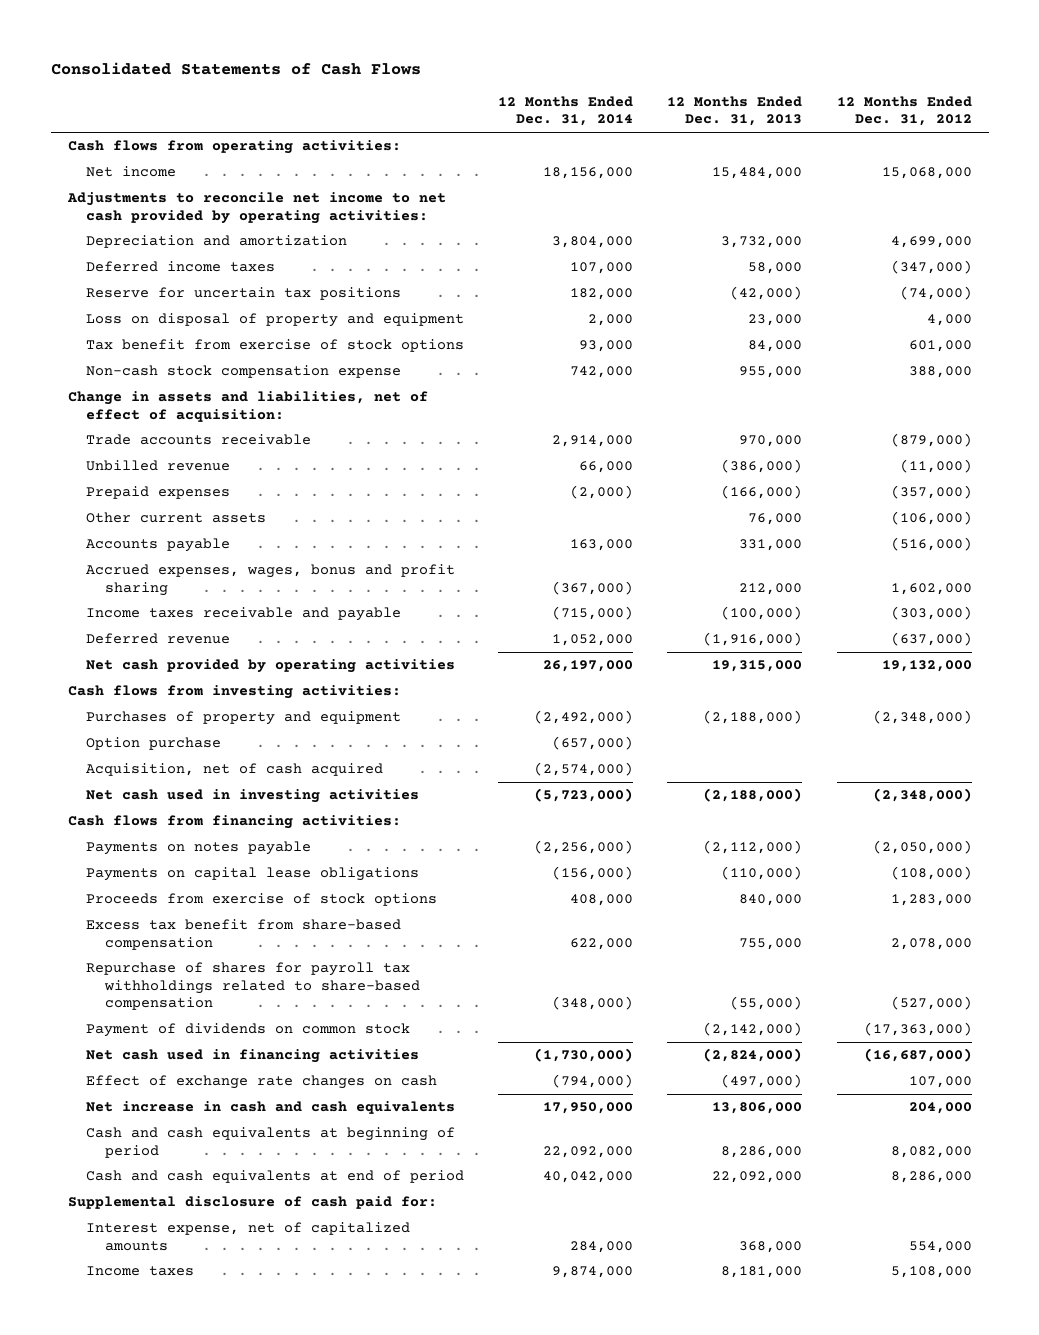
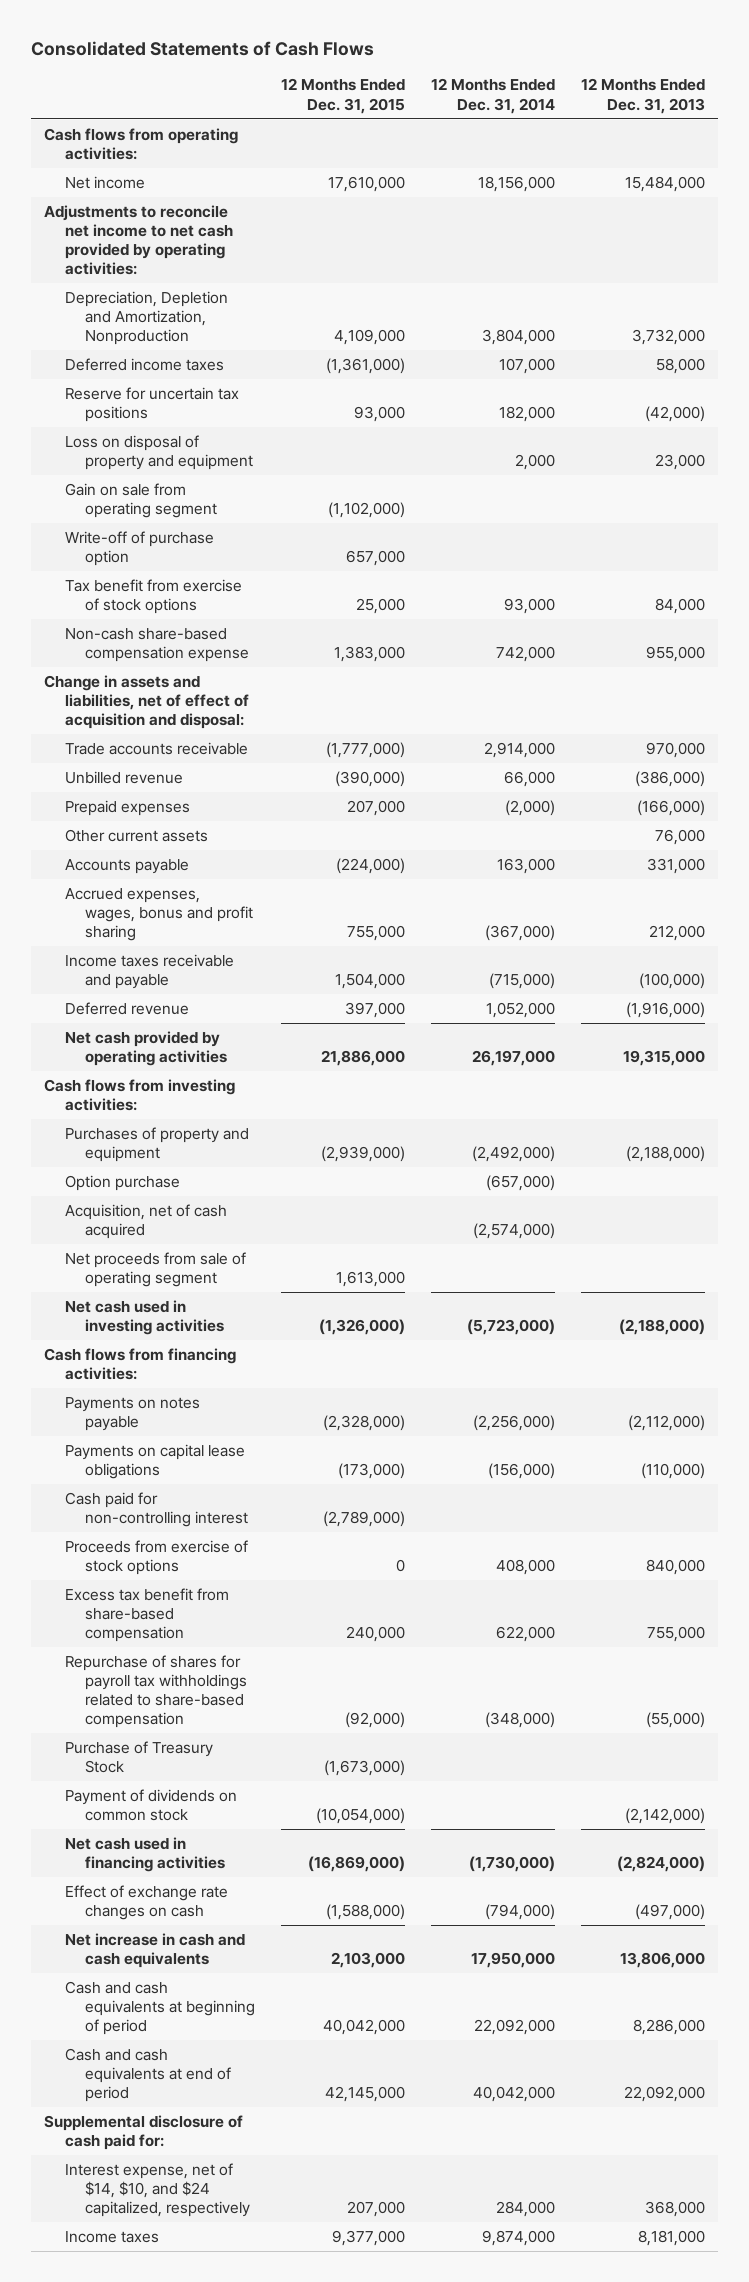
[836,96,972,127] 12 Months Ended Dec. 31, 2012 -> none
none -> [281,78,406,114] 12 Months Ended Dec. 31, 2015
[86,235,348,249] Depreciation and amortization -> [64,291,228,346] Depreciation, Depletion and Amortization, Nonproduction
none -> [64,483,218,519] Gain on sale from operating segment
none -> [64,531,214,567] Write-off of purchase option
[86,365,402,379] Non-cash stock compensation expense -> [64,628,250,663] Non-cash share-based compensation expense
[67,391,428,422] Change in assets and liabilities, net of effect of acquisition: -> [43,675,249,730] Change in assets and liabilities, net of effect of acquisition and disposal:
none -> [64,1252,246,1288] Net proceeds from sale of operating segment
none -> [64,1492,249,1528] Cash paid for non-controlling interest
none -> [64,1741,213,1774] Purchase of Treasury Stock
[86,1222,411,1251] Interest expense, net of capitalized amounts -> [64,2163,251,2218] Interest expense, net of $14, $10, and $24 capitalized, respectively

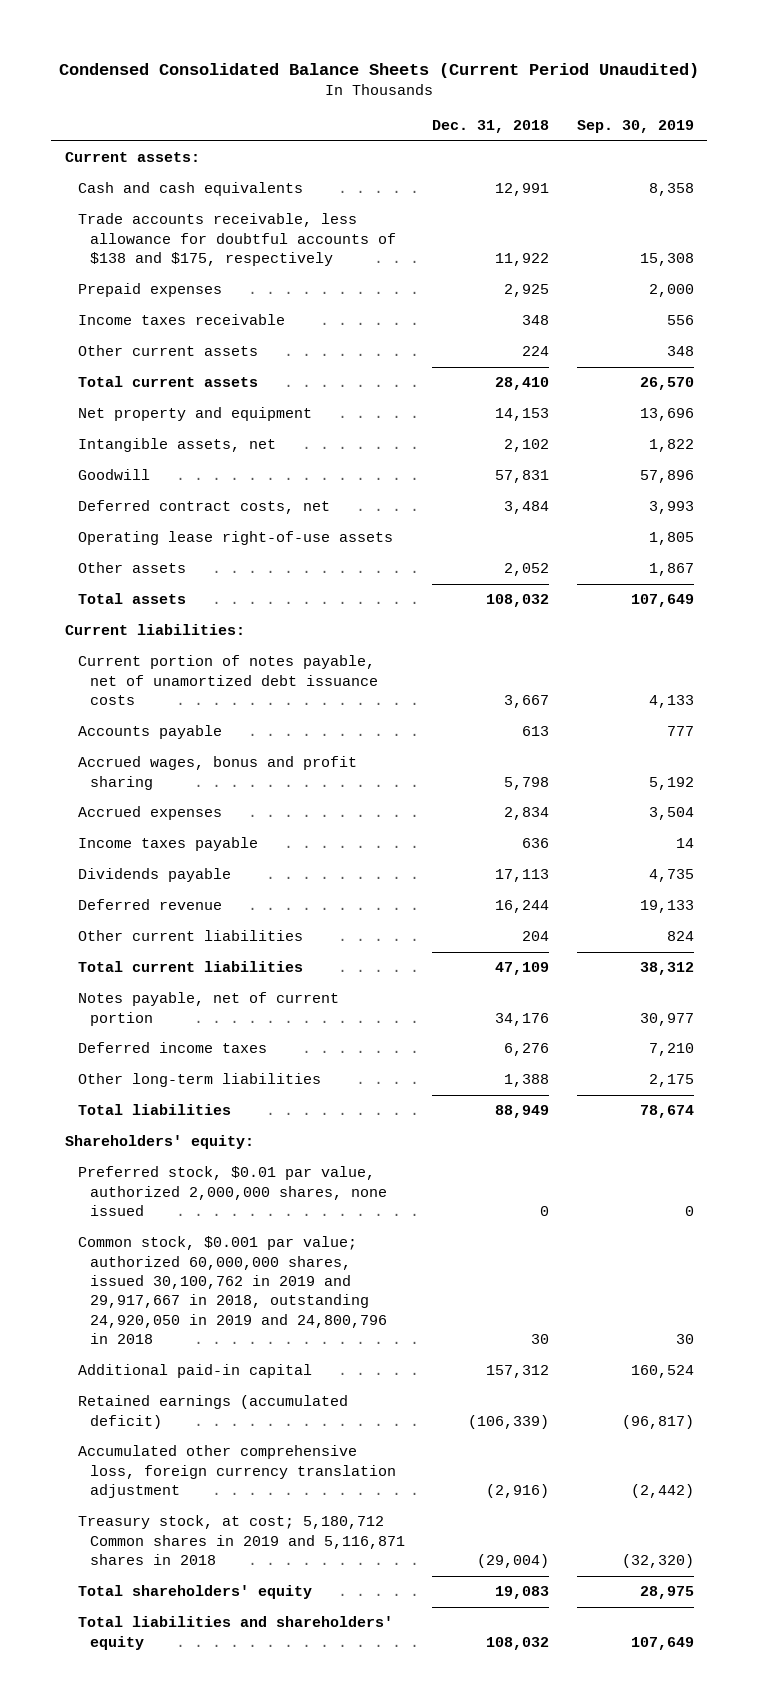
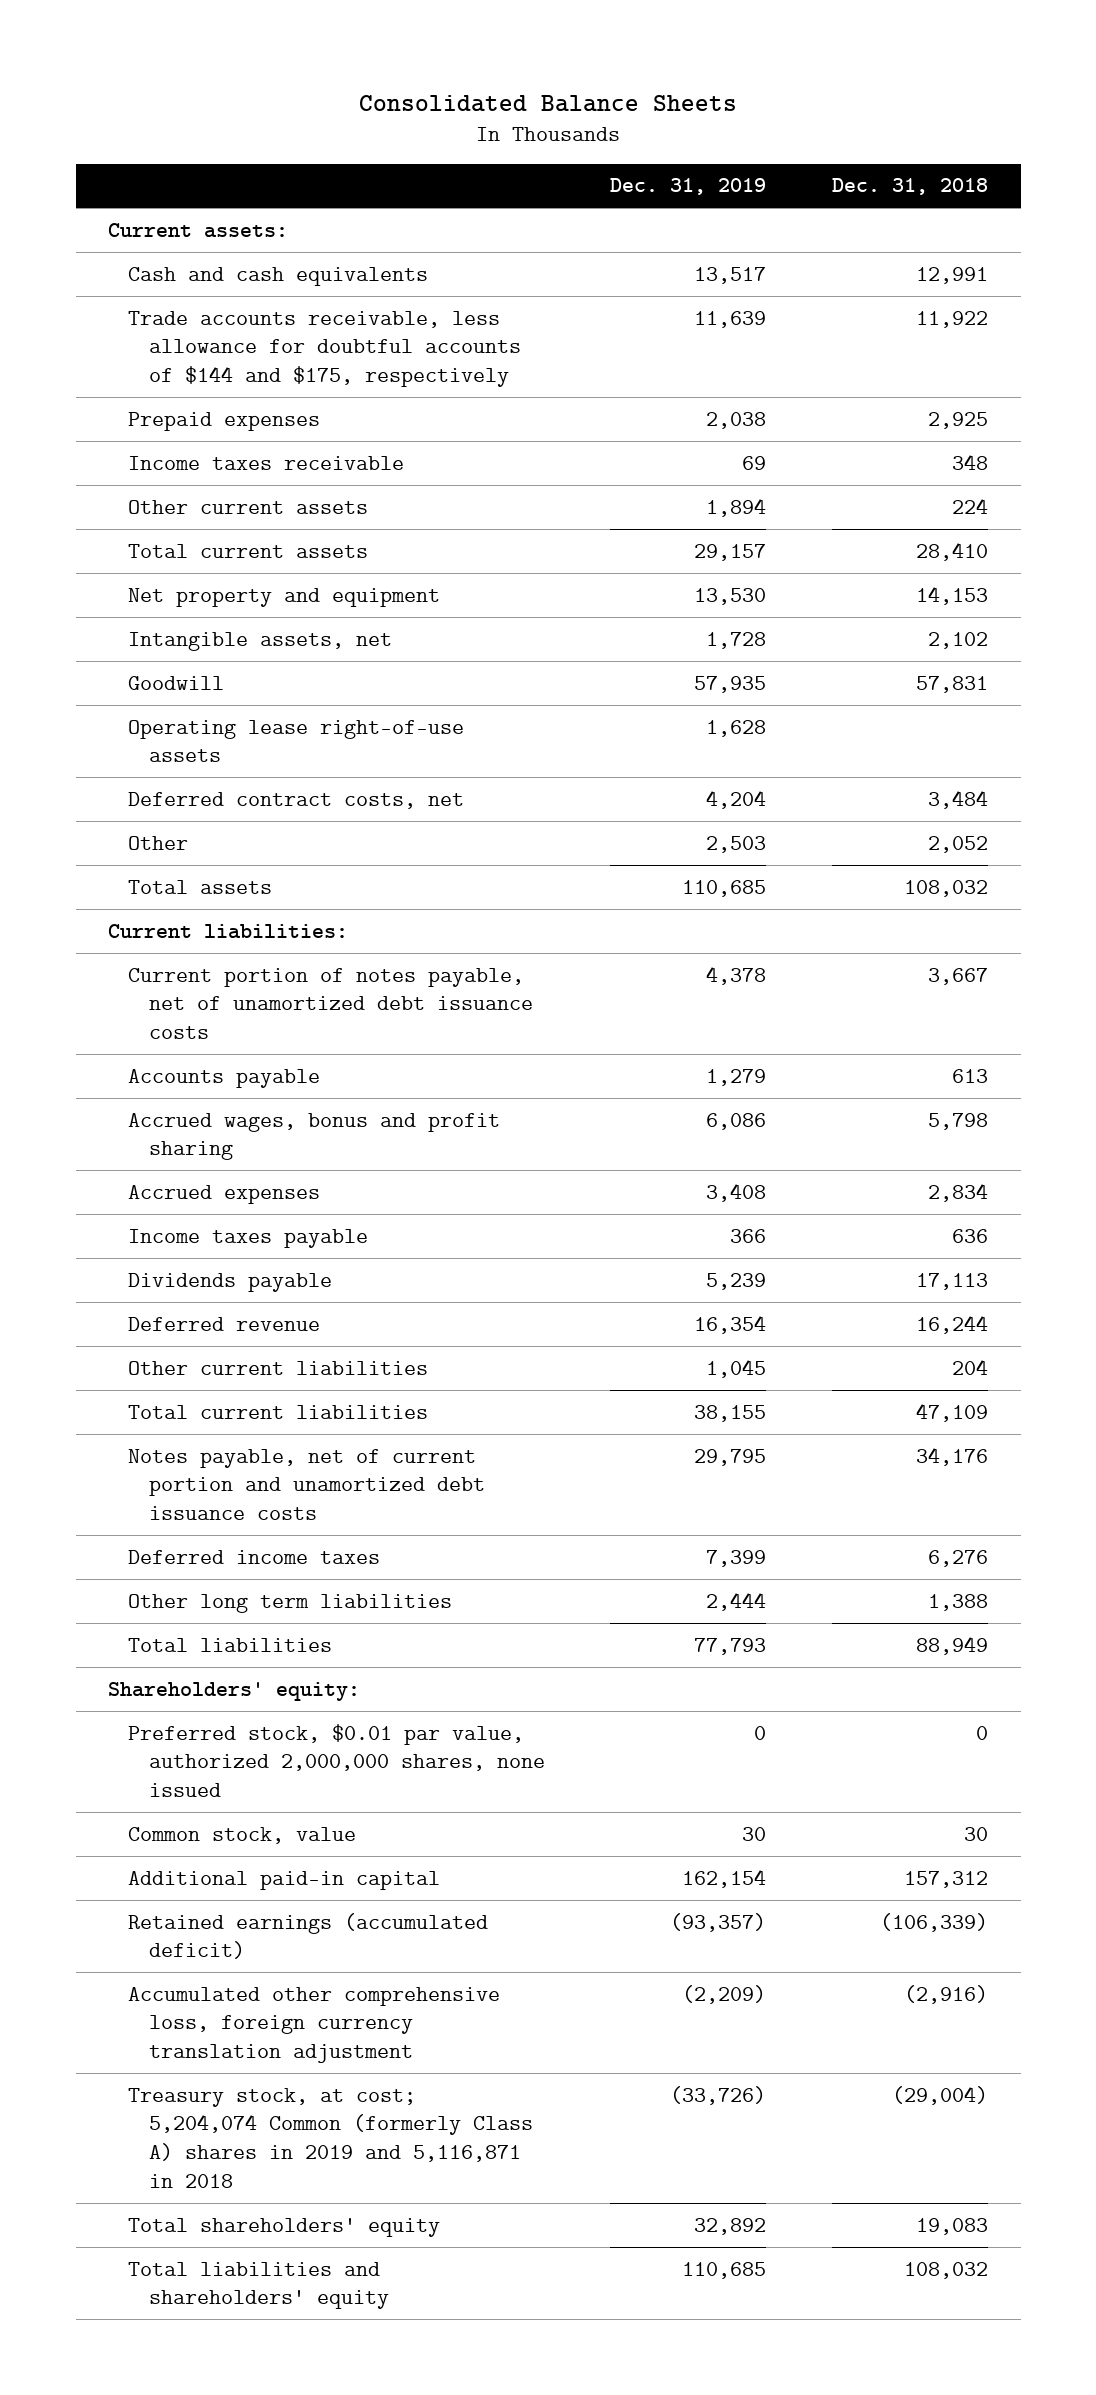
[59,62,700,78] Condensed Consolidated Balance Sheets (Current Period Unaudited) -> [359,94,738,112] Consolidated Balance Sheets
[576,119,694,133] Sep. 30, 2019 -> none
none -> [610,178,767,196] Dec. 31, 2019
[77,213,397,267] Trade accounts receivable, less allowance for doubtful accounts of $138 and $175, respectively -> [128,310,521,388] Trade accounts receivable, less allowance for doubtful accounts of $144 and $175, respectively
[77,500,330,515] Deferred contract costs, net -> [128,791,465,809] Deferred contract costs, net
[77,562,186,574] Other assets -> [128,835,189,850] Other
[77,992,339,1026] Notes payable, net of current portion -> [128,1448,485,1521] Notes payable, net of current portion and unamortized debt issuance costs
[77,1073,321,1088] Other long-term liabilities -> [128,1593,453,1613] Other long term liabilities
[77,1236,388,1345] Common stock, $0.001 par value; authorized 60,000,000 shares, issued 30,100,762 in 2019 and 29,917,667 in 2018, outstanding 24,920,050 in 2019 and 24,800,796 in 2018 -> [128,1826,357,1844] Common stock, value
[77,1515,406,1566] Treasury stock, at cost; 5,180,712 Common shares in 2019 and 5,116,871 shares in 2018 -> [128,2087,533,2188] Treasury stock, at cost; 5,204,074 Common (formerly Class A) shares in 2019 and 5,116,871 in 2018

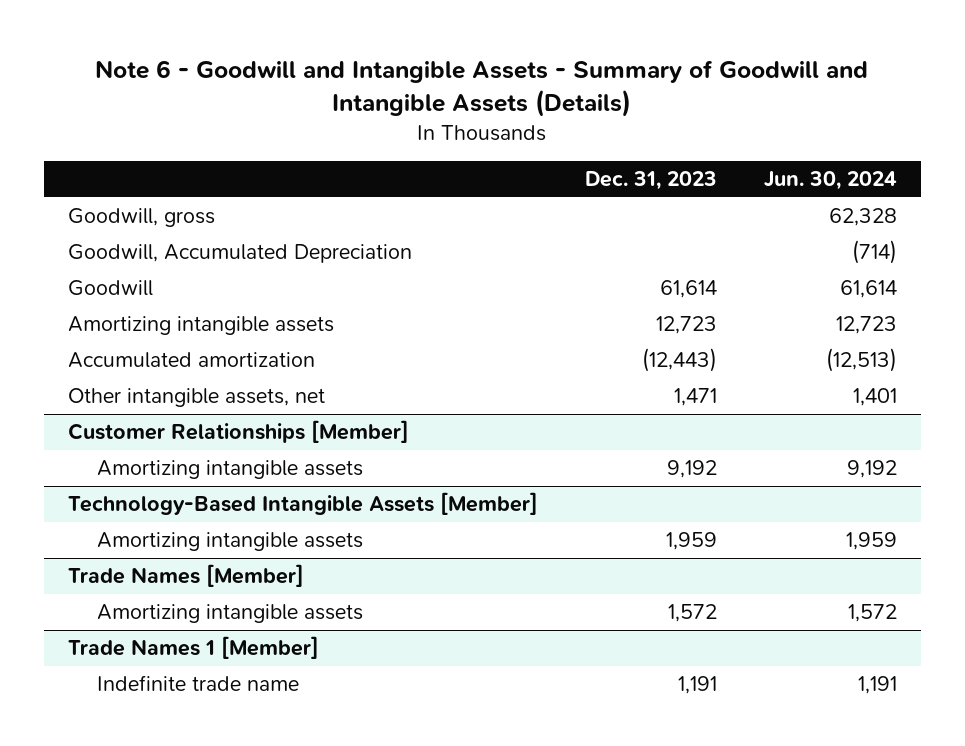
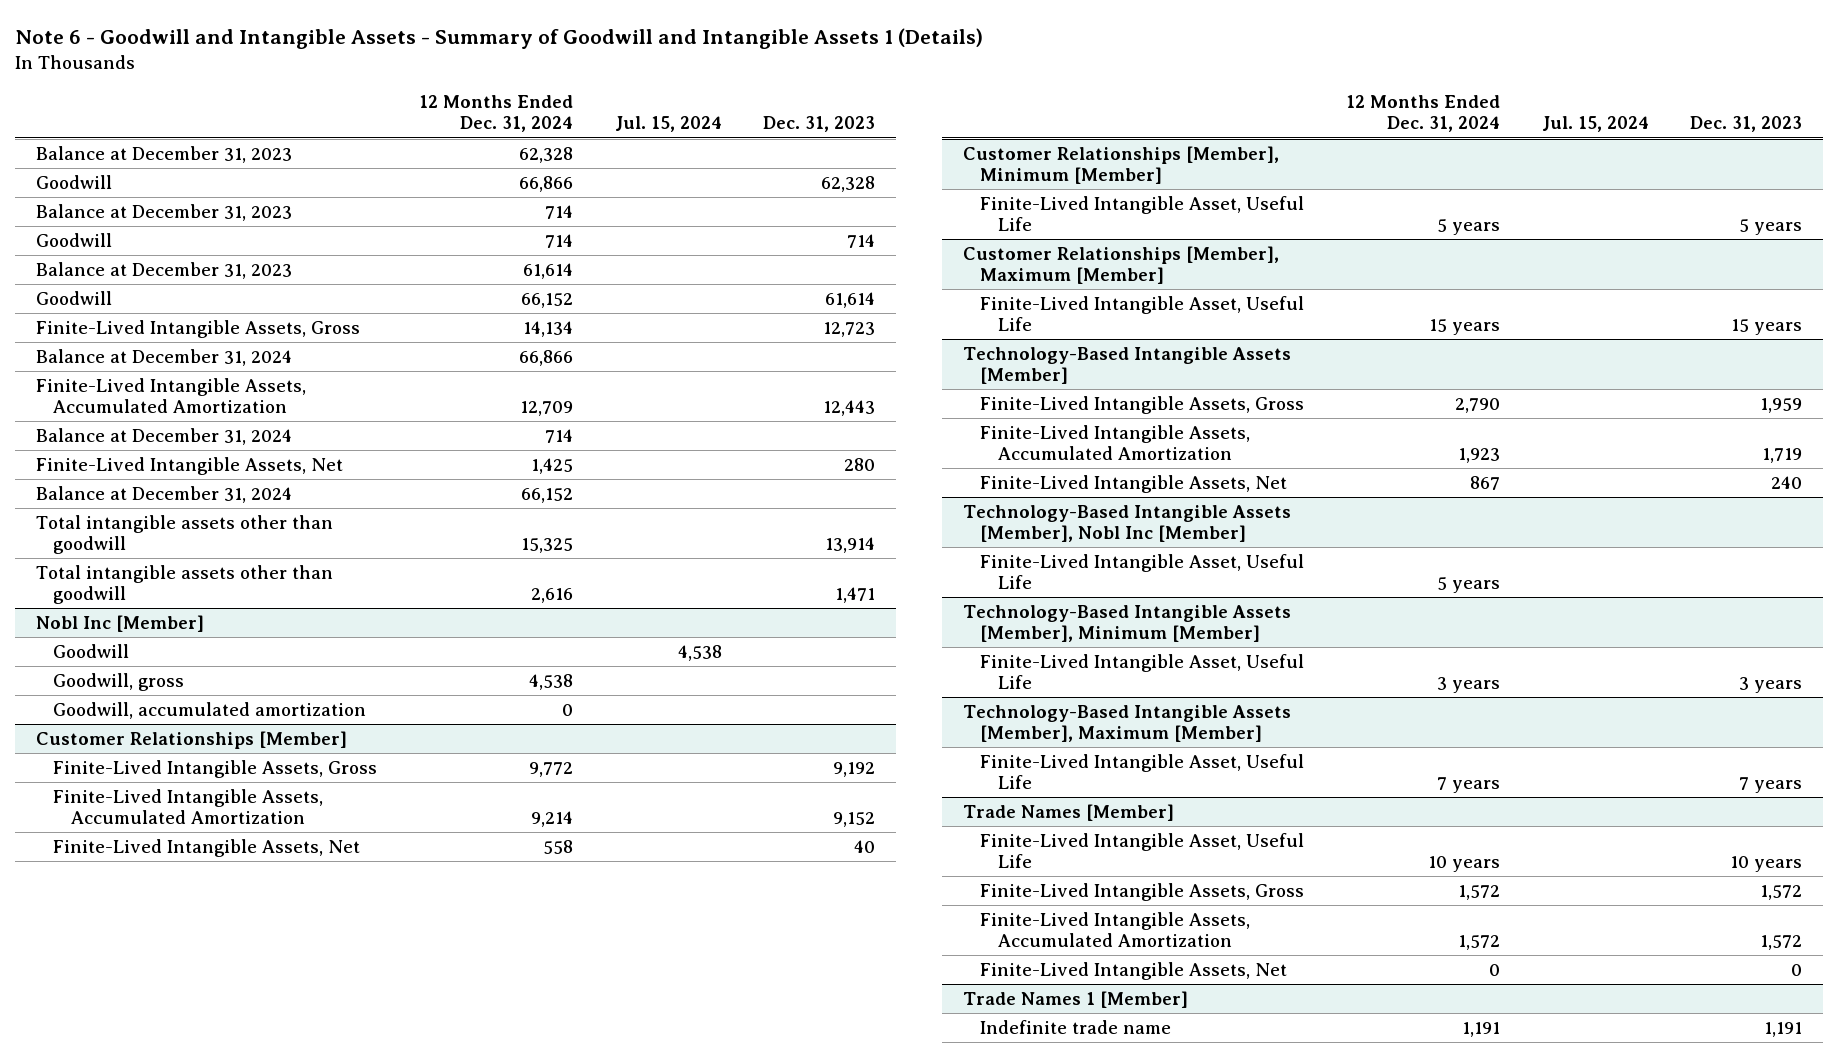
[95,59,869,117] Note 6 - Goodwill and Intangible Assets - Summary of Goodwill and Intangible Assets (Details) -> [15,27,984,49] Note 6 - Goodwill and Intangible Assets - Summary of Goodwill and Intangible Assets 1 (Details)
[764,171,898,191] Jun. 30, 2024 -> none
none -> [418,95,573,133] 12 Months Ended Dec. 31, 2024
none -> [614,116,722,133] Jul. 15, 2024
[67,208,215,228] Goodwill, gross -> [35,145,292,163] Balance at December 31, 2023
none -> [35,174,112,189] Goodwill
[67,244,412,264] Goodwill, Accumulated Depreciation -> [35,203,292,221] Balance at December 31, 2023
none -> [35,232,112,247] Goodwill
none -> [35,261,292,279] Balance at December 31, 2023
[67,316,334,336] Amortizing intangible assets -> [35,319,360,338] Finite-Lived Intangible Assets, Gross
none -> [35,348,292,366] Balance at December 31, 2024
[67,352,315,369] Accumulated amortization -> [35,377,306,414] Finite-Lived Intangible Assets, Accumulated Amortization
[641,348,717,373] (12,443) -> [823,400,876,417] 12,443
none -> [35,427,292,445] Balance at December 31, 2024
none -> [35,456,343,475] Finite-Lived Intangible Assets, Net
none -> [35,485,292,503] Balance at December 31, 2024
none -> [35,514,333,555] Total intangible assets other than goodwill
[67,388,325,408] Other intangible assets, net -> [35,564,333,605] Total intangible assets other than goodwill
none -> [35,614,204,632] Nobl Inc [Member]
none -> [53,643,130,658] Goodwill
none -> [53,672,185,691] Goodwill, gross
none -> [53,701,367,719] Goodwill, accumulated amortization
[96,460,363,480] Amortizing intangible assets -> [53,759,378,778] Finite-Lived Intangible Assets, Gross
none -> [53,788,324,825] Finite-Lived Intangible Assets, Accumulated Amortization
none -> [53,838,361,857] Finite-Lived Intangible Assets, Net
none -> [963,145,1280,185] Customer Relationships [Member], Minimum [Member]
none -> [980,195,1305,232] Finite-Lived Intangible Asset, Useful Life
none -> [963,245,1280,285] Customer Relationships [Member], Maximum [Member]
none -> [980,295,1305,332] Finite-Lived Intangible Asset, Useful Life
[96,532,363,552] Amortizing intangible assets -> [980,395,1305,414] Finite-Lived Intangible Assets, Gross
none -> [980,424,1251,461] Finite-Lived Intangible Assets, Accumulated Amortization
none -> [980,474,1288,493] Finite-Lived Intangible Assets, Net
none -> [963,504,1292,543] Technology-Based Intangible Assets [Member], Nobl Inc [Member]
none -> [980,553,1305,590] Finite-Lived Intangible Asset, Useful Life
none -> [963,604,1292,643] Technology-Based Intangible Assets [Member], Minimum [Member]
none -> [980,653,1305,690] Finite-Lived Intangible Asset, Useful Life
none -> [963,704,1292,743] Technology-Based Intangible Assets [Member], Maximum [Member]
none -> [980,753,1305,790] Finite-Lived Intangible Asset, Useful Life
none -> [980,832,1305,869] Finite-Lived Intangible Asset, Useful Life
[96,604,363,624] Amortizing intangible assets -> [980,882,1305,901] Finite-Lived Intangible Assets, Gross
none -> [980,911,1251,948] Finite-Lived Intangible Assets, Accumulated Amortization
none -> [980,961,1288,980] Finite-Lived Intangible Assets, Net

